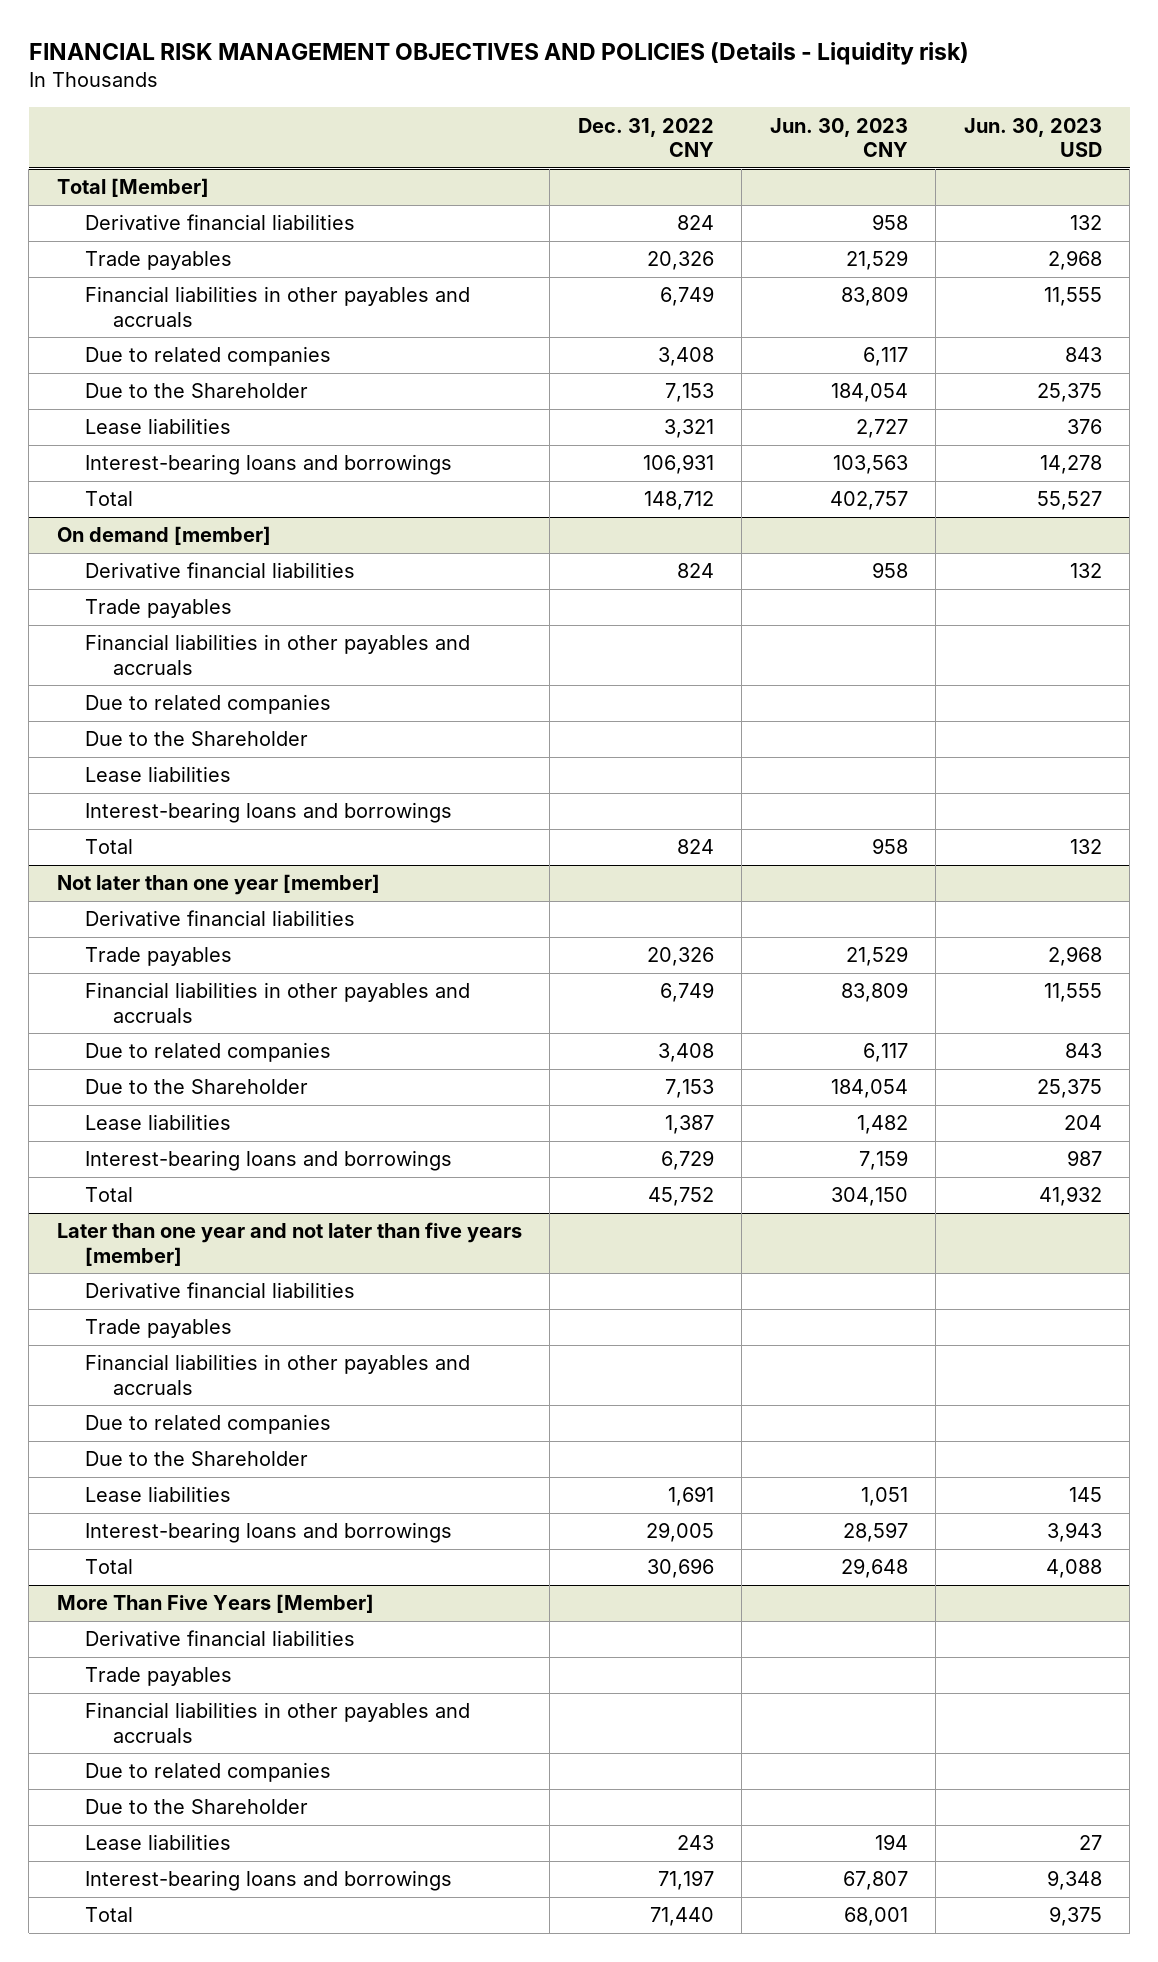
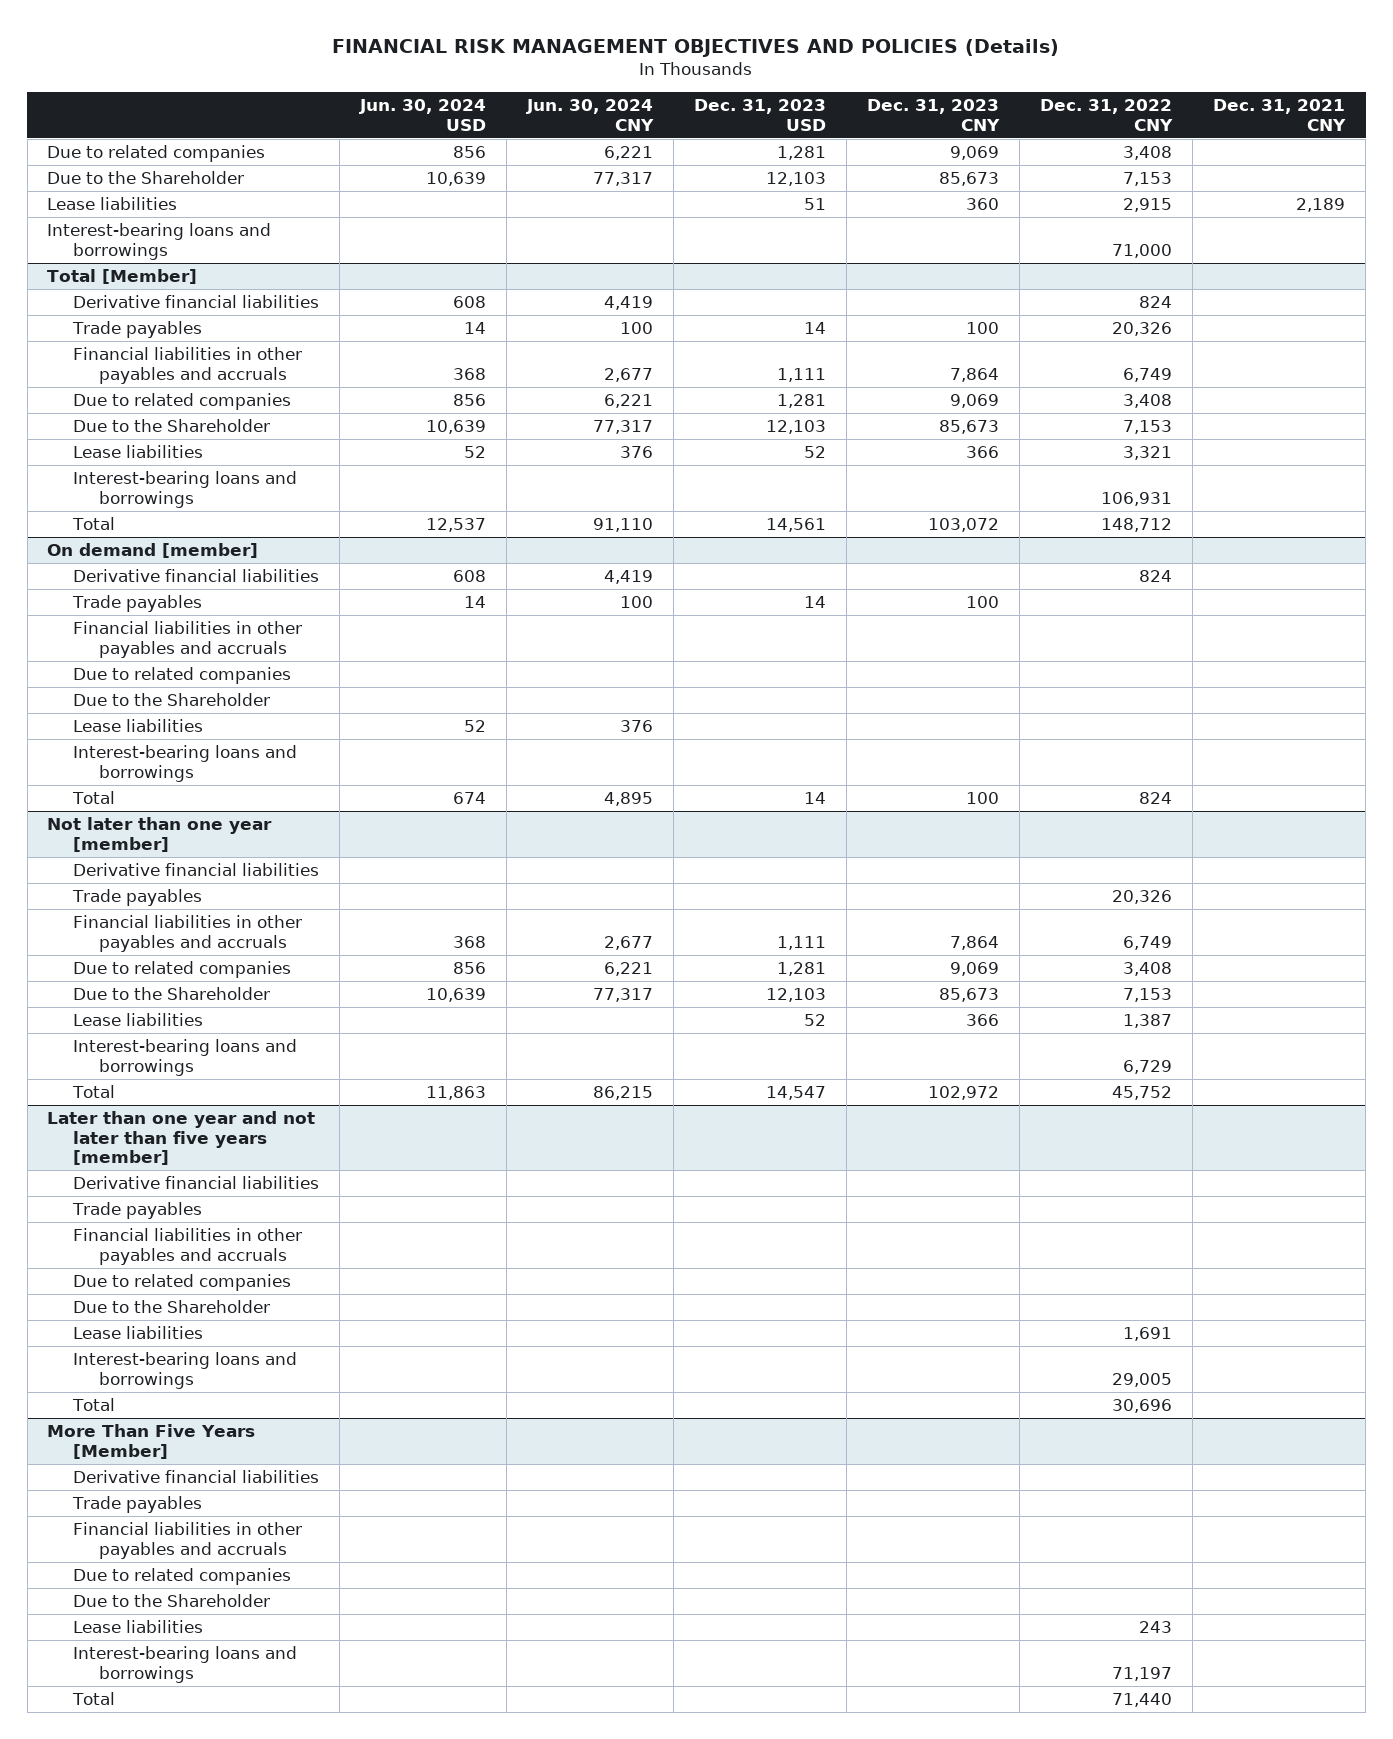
[28,42,969,66] FINANCIAL RISK MANAGEMENT OBJECTIVES AND POLICIES (Details - Liquidity risk) -> [332,38,1060,57] FINANCIAL RISK MANAGEMENT OBJECTIVES AND POLICIES (Details)
[769,117,908,158] Jun. 30, 2023 CNY -> none
[963,117,1102,158] Jun. 30, 2023 USD -> none
none -> [359,99,487,131] Jun. 30, 2024 USD
none -> [526,99,655,131] Jun. 30, 2024 CNY
none -> [694,99,827,131] Dec. 31, 2023 USD
none -> [867,99,1001,131] Dec. 31, 2023 CNY
none -> [1213,99,1347,131] Dec. 31, 2021 CNY
none -> [47,145,266,163] Due to related companies
none -> [47,171,245,185] Due to the Shareholder
none -> [47,197,178,211] Lease liabilities
none -> [47,223,272,260] Interest-bearing loans and borrowings

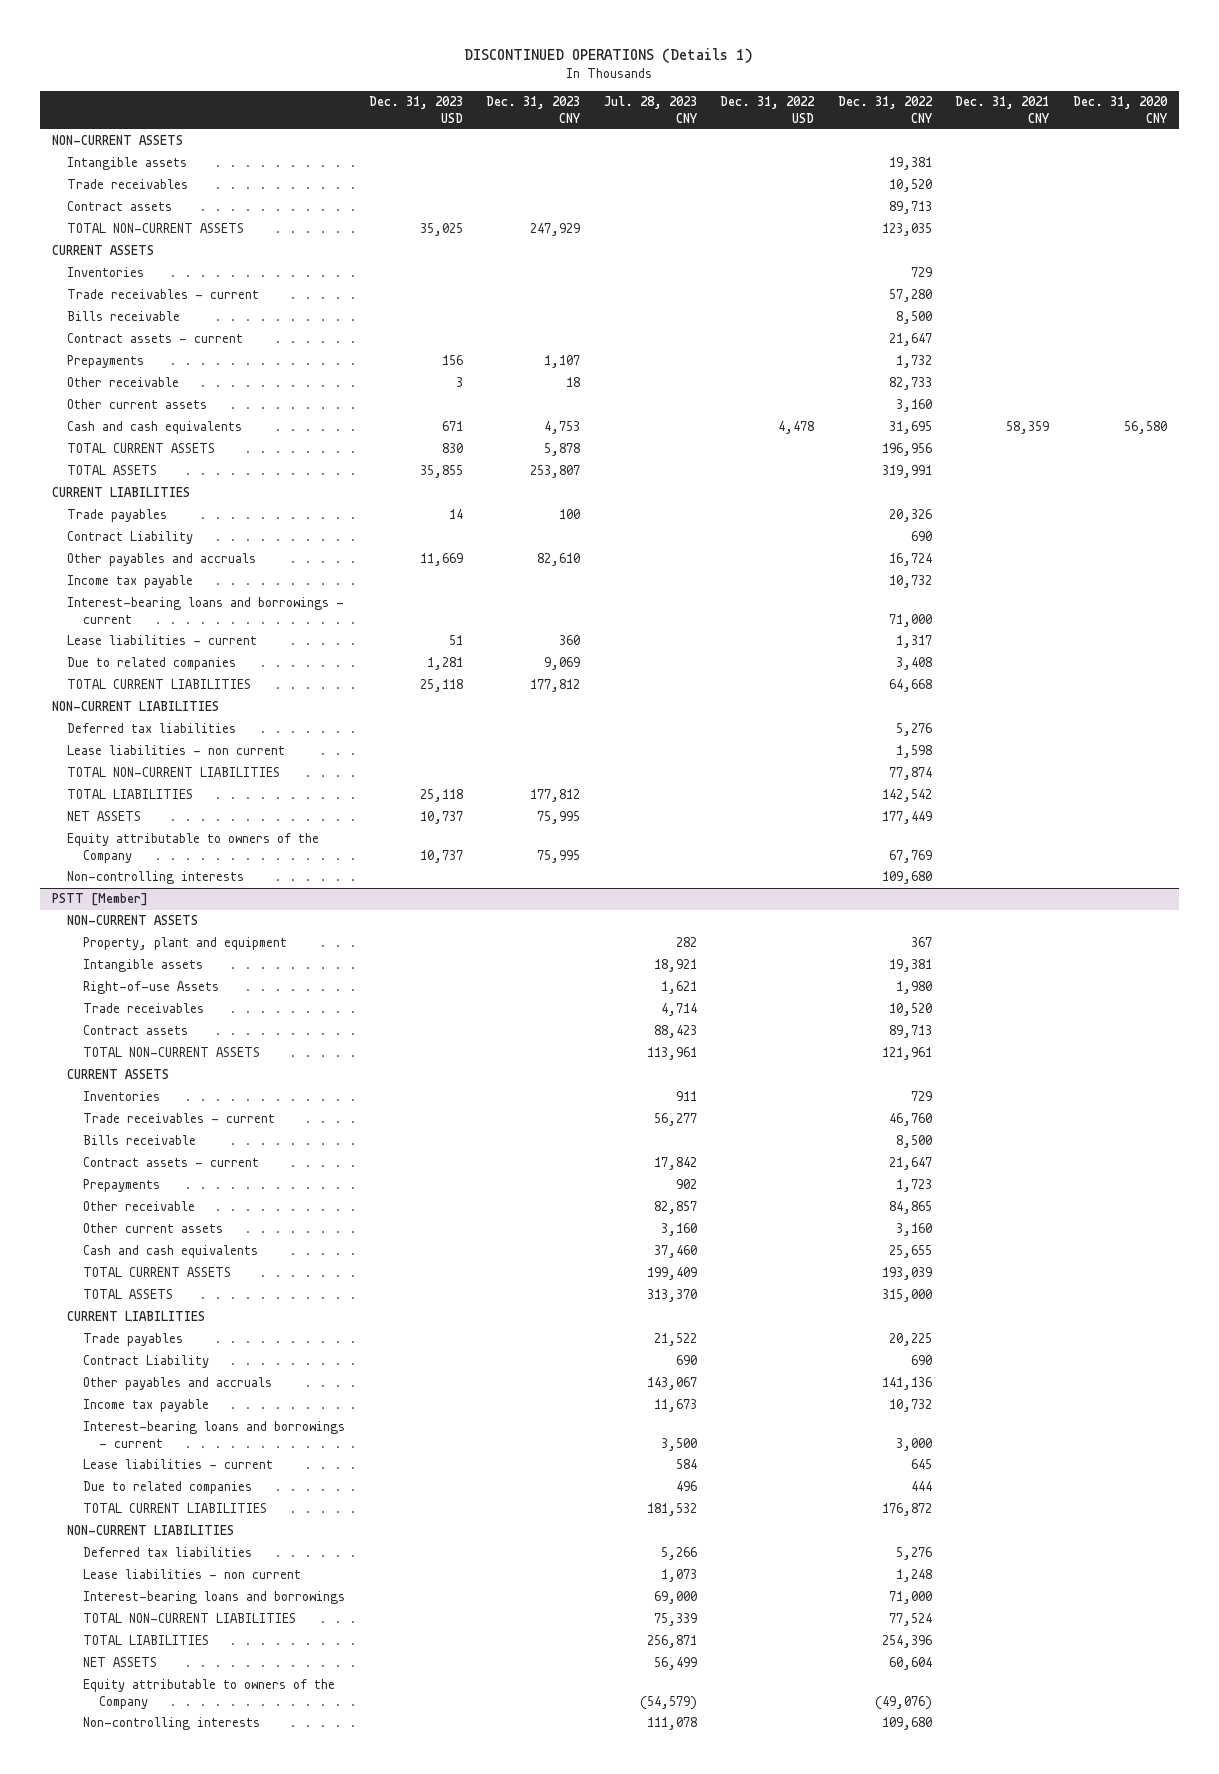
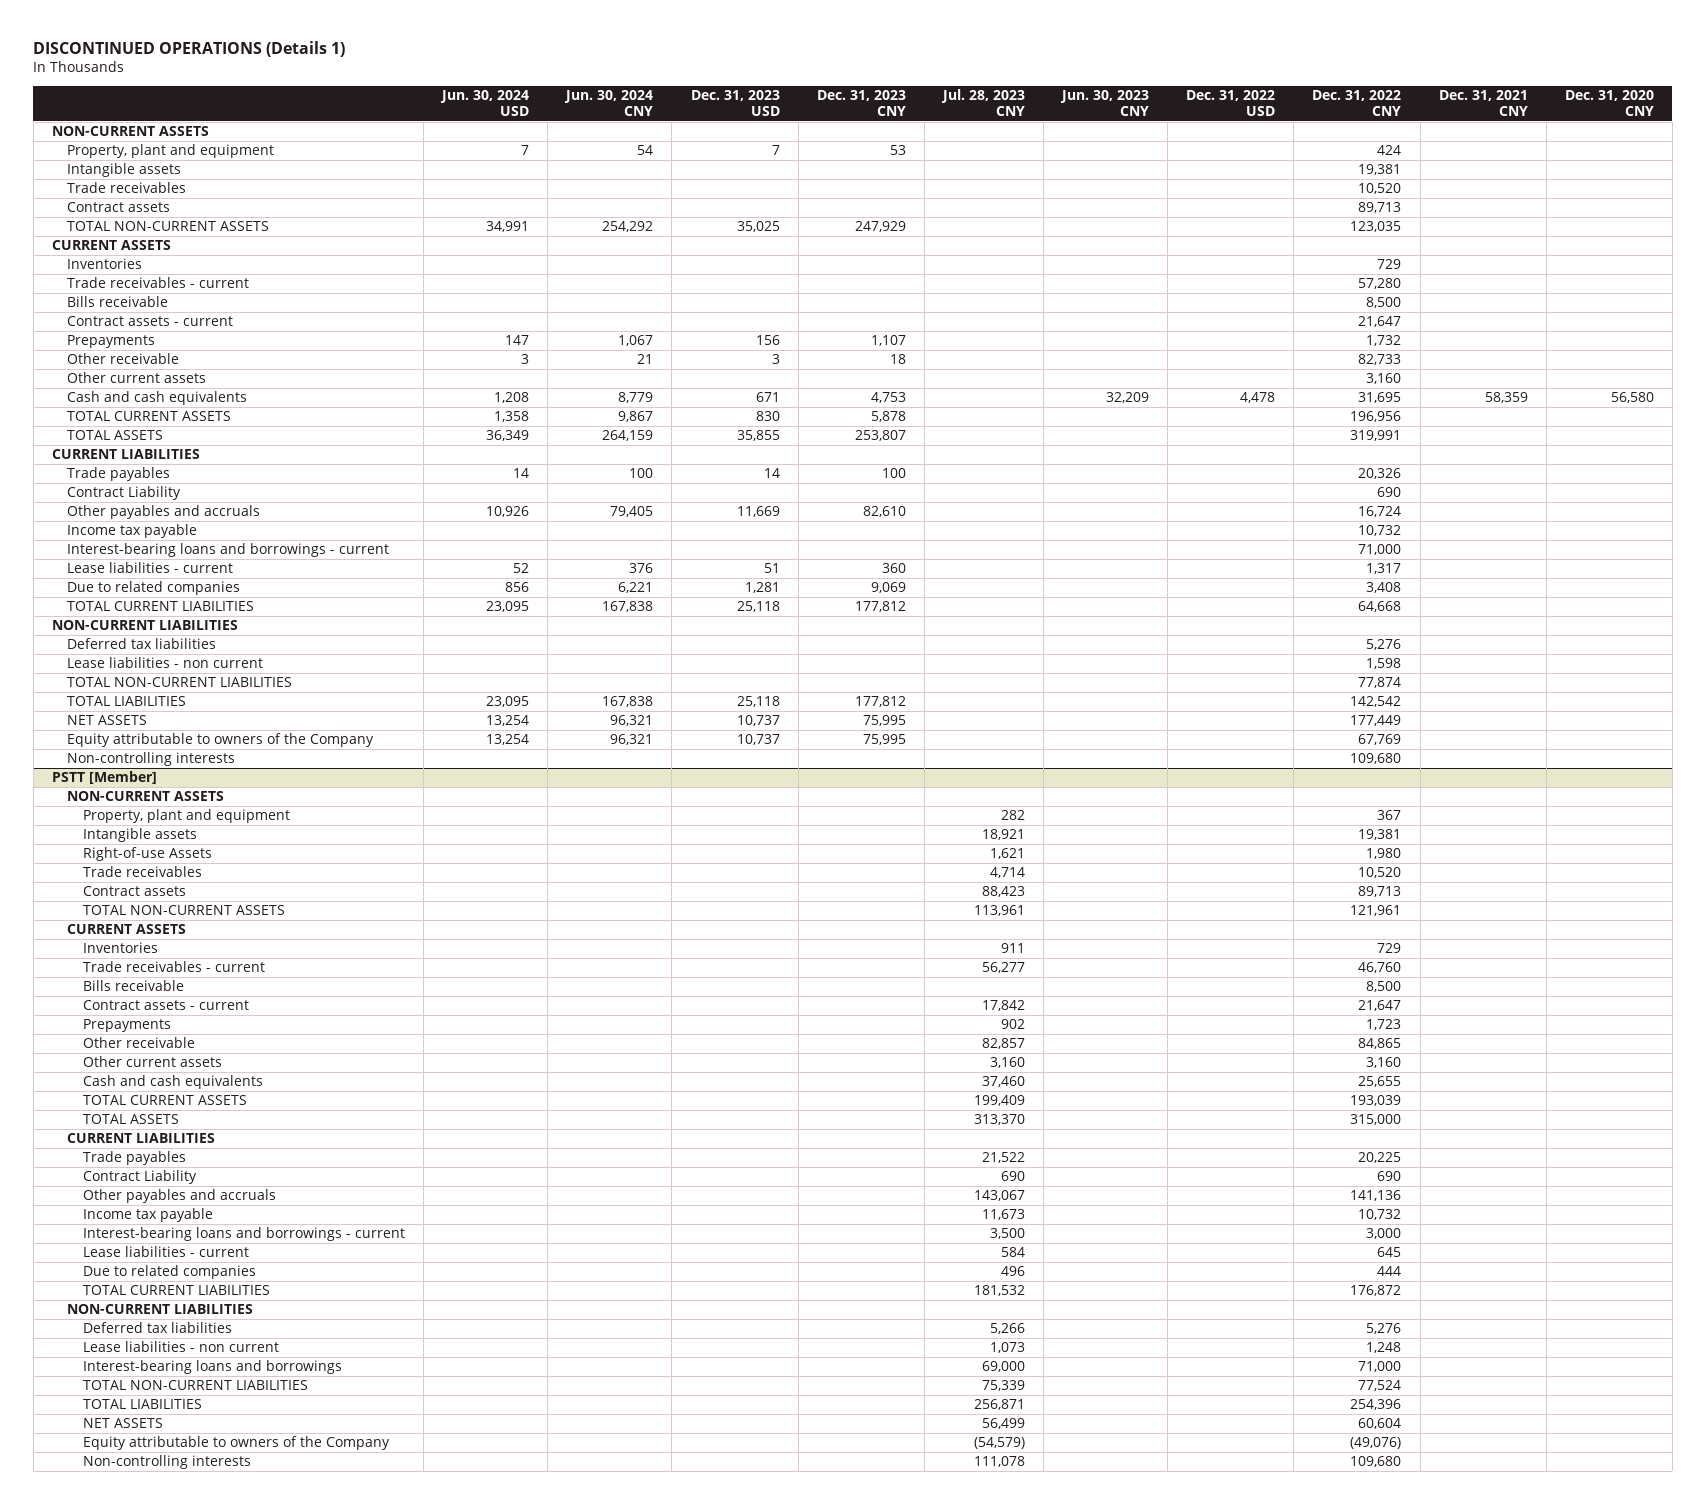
none -> [440,90,530,117] Jun. 30, 2024 USD
none -> [564,90,654,117] Jun. 30, 2024 CNY
none -> [1060,90,1150,117] Jun. 30, 2023 CNY
none -> [67,144,275,159] Property, plant and equipment

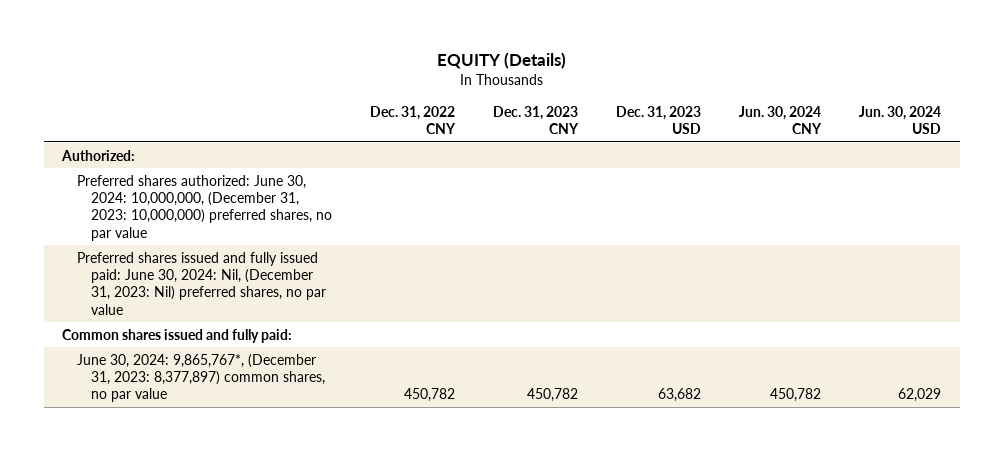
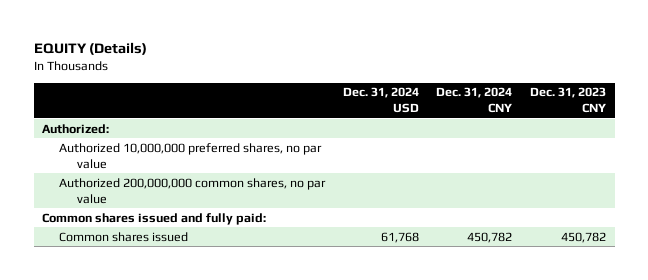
[370,105,457,135] Dec. 31, 2022 CNY -> none
[615,105,701,135] Dec. 31, 2023 USD -> none
[738,105,822,135] Jun. 30, 2024 CNY -> none
[858,105,941,135] Jun. 30, 2024 USD -> none
none -> [342,87,419,114] Dec. 31, 2024 USD
none -> [436,87,513,114] Dec. 31, 2024 CNY
[76,174,333,241] Preferred shares authorized: June 30, 2024: 10,000,000, (December 31, 2023: 10,000,000) preferred shares, no par value -> [59,142,323,169] Authorized 10,000,000 preferred shares, no par value
[76,251,327,315] Preferred shares issued and fully issued paid: June 30, 2024: Nil, (December 31, 2023: Nil) preferred shares, no par value -> [59,177,327,204] Authorized 200,000,000 common shares, no par value
[76,353,326,403] June 30, 2024: 9,865,767*, (December 31, 2023: 8,377,897) common shares, no par value -> [59,231,189,242] Common shares issued

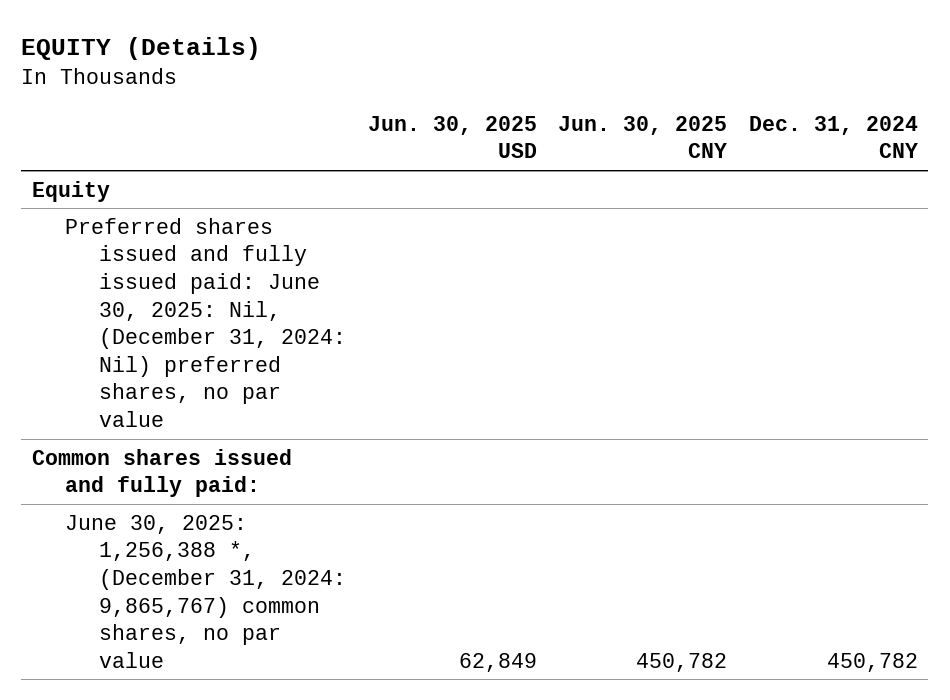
[342,87,419,114] Dec. 31, 2024 USD -> none
[529,87,606,114] Dec. 31, 2023 CNY -> none
none -> [367,115,537,159] Jun. 30, 2025 USD
none -> [558,115,728,159] Jun. 30, 2025 CNY
[42,123,110,134] Authorized: -> none
[59,142,323,169] Authorized 10,000,000 preferred shares, no par value -> none
none -> [32,180,111,202] Equity
[59,177,327,204] Authorized 200,000,000 common shares, no par value -> [65,217,346,427] Preferred shares issued and fully issued paid: June 30, 2025: Nil, (December 31, 2024: Nil) preferred shares, no par value
[59,231,189,242] Common shares issued -> [65,514,346,668] June 30, 2025: 1,256,388 *, (December 31, 2024: 9,865,767) common shares, no par value

